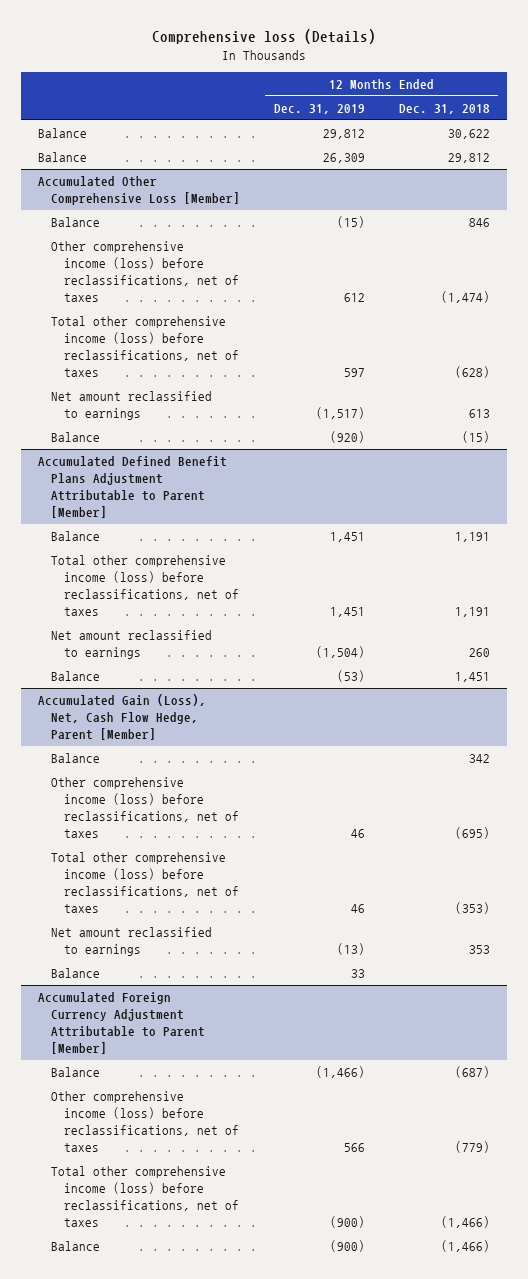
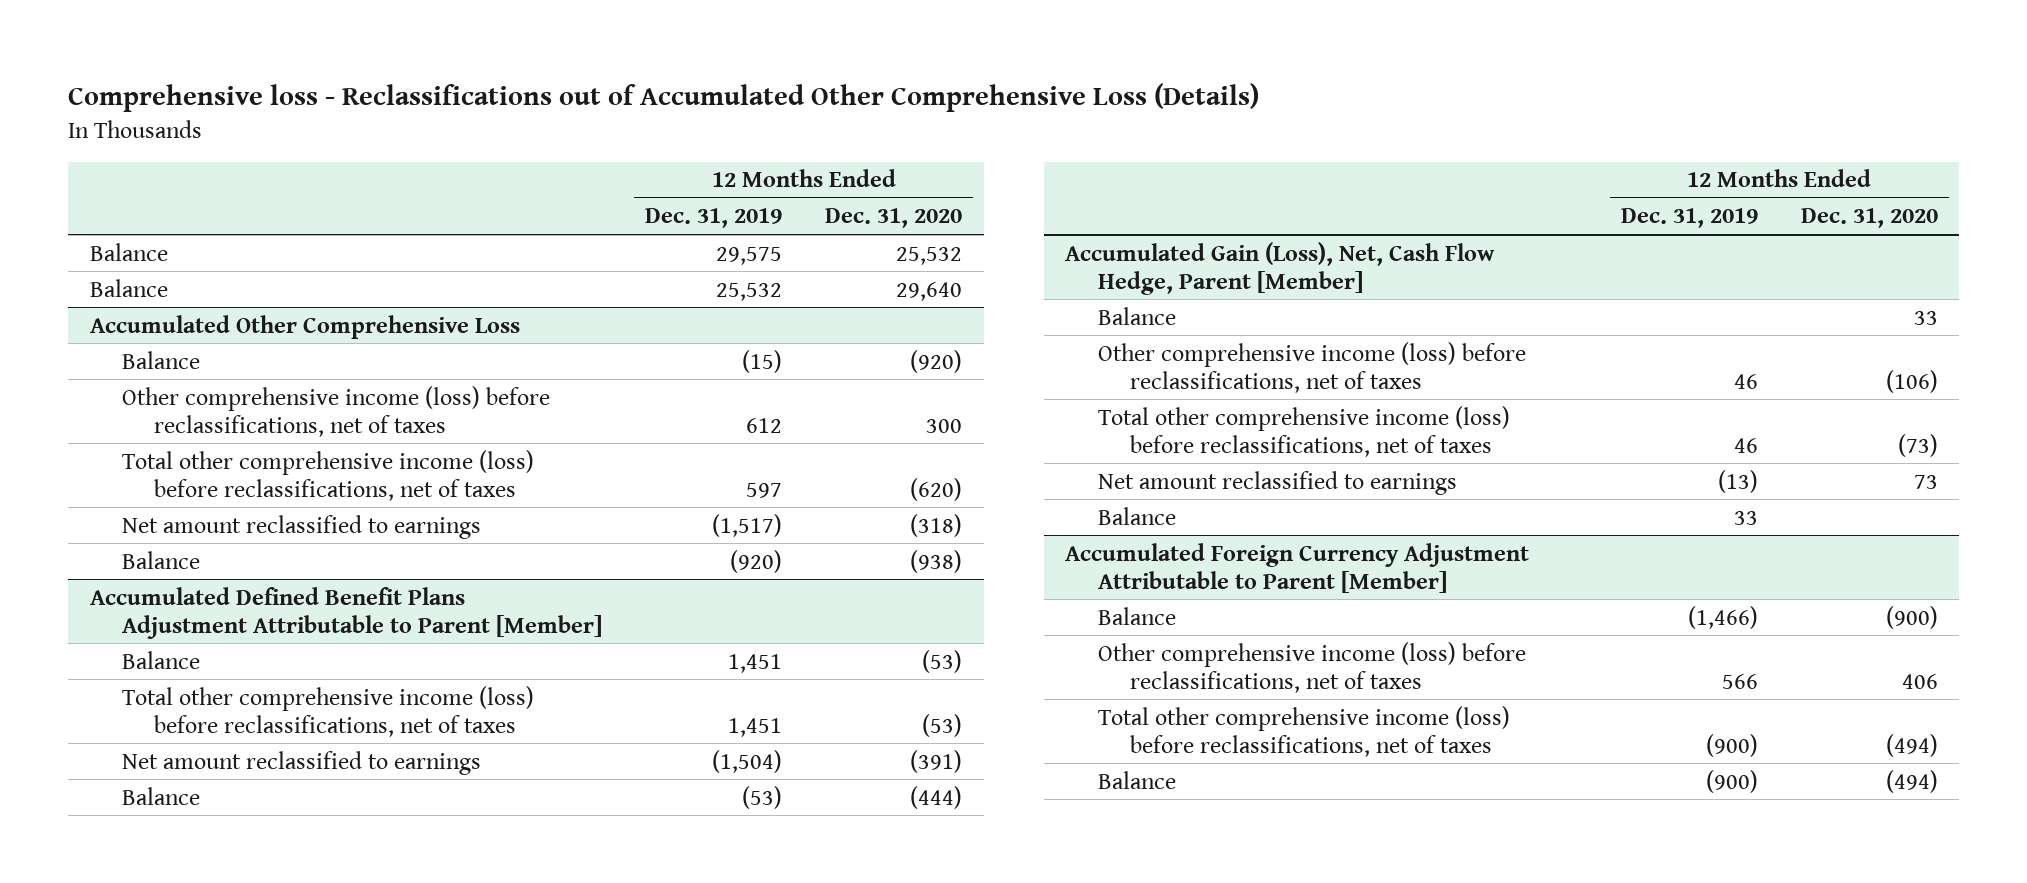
[151,29,376,45] Comprehensive loss (Details) -> [68,83,1260,113] Comprehensive loss - Reclassifications out of Accumulated Other Comprehensive Loss (Details)
[398,104,490,115] Dec. 31, 2018 -> none
none -> [825,208,963,229] Dec. 31, 2020
[322,129,365,140] 29,812 -> [716,246,783,265] 29,575
[322,153,365,164] 26,309 -> [716,282,783,301] 25,532
[37,176,241,206] Accumulated Other Comprehensive Loss [Member] -> [89,314,520,339] Accumulated Other Comprehensive Loss

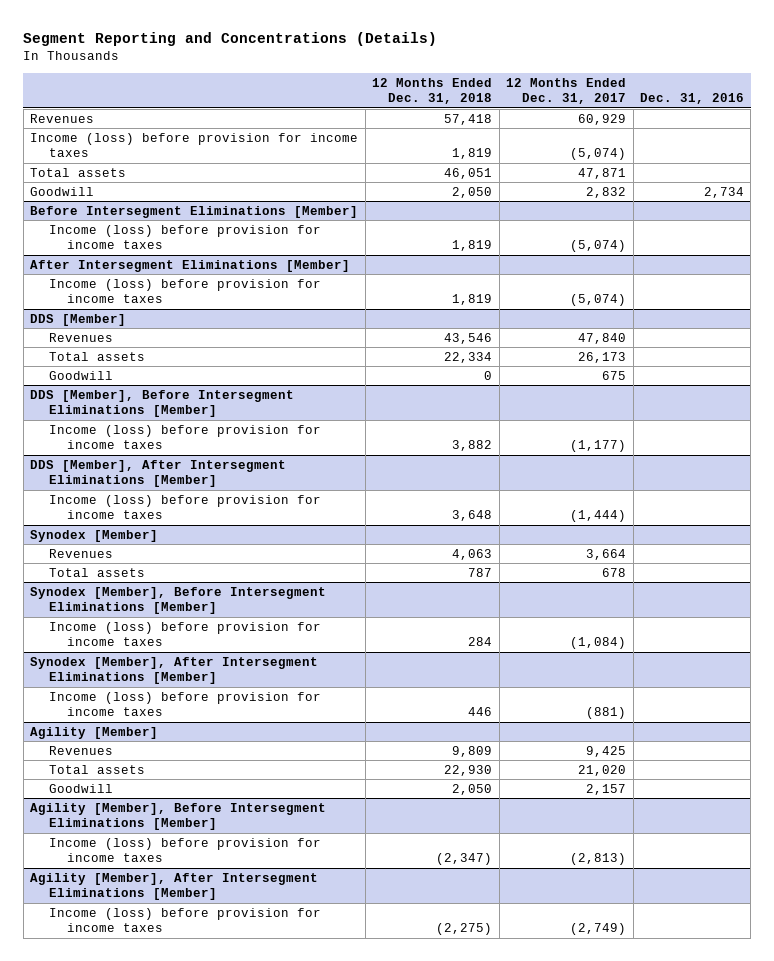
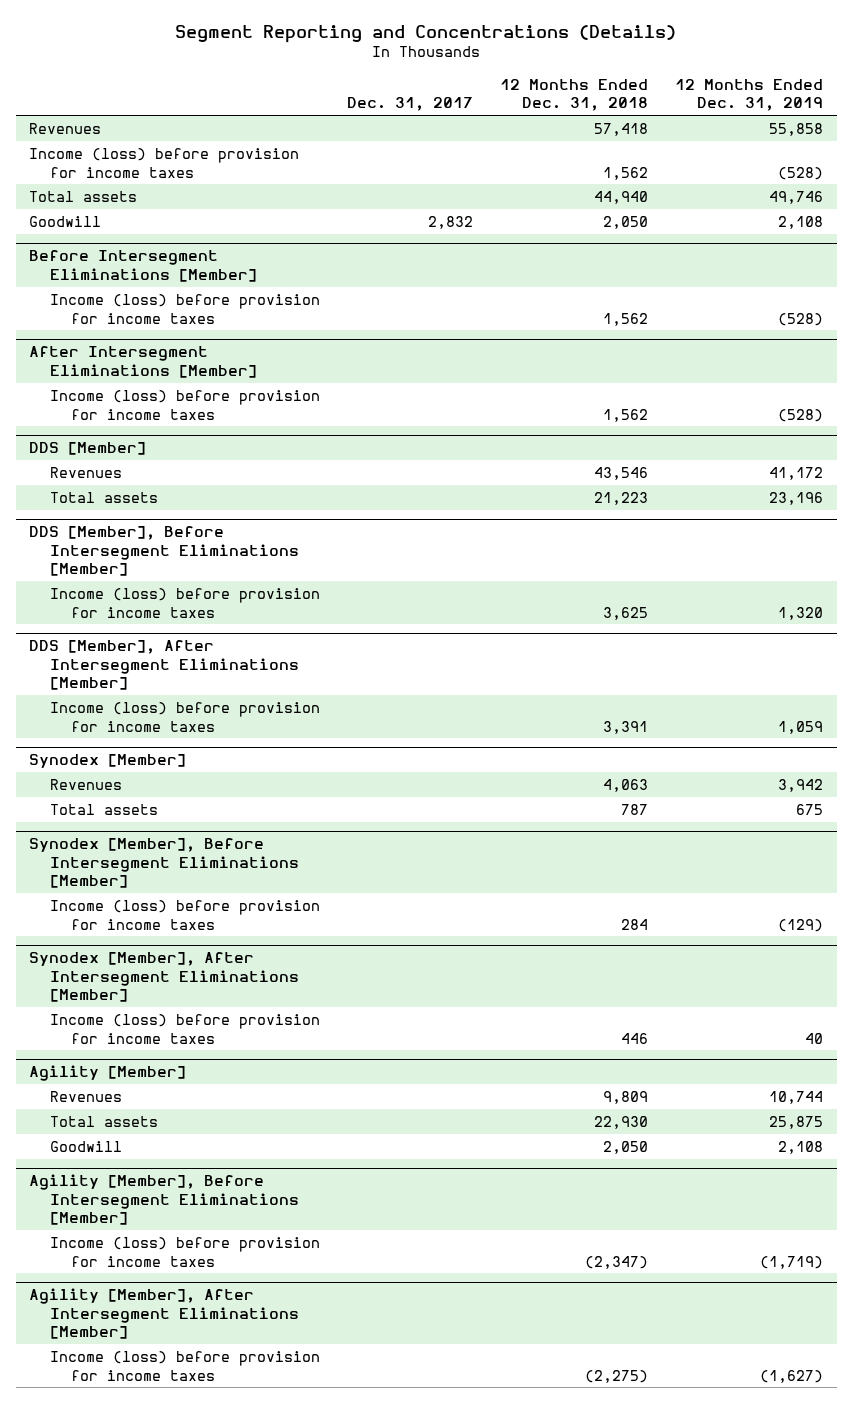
[506,77,627,105] 12 Months Ended Dec. 31, 2017 -> none
[639,93,744,105] Dec. 31, 2016 -> none
none -> [346,97,473,112] Dec. 31, 2017
none -> [675,78,824,112] 12 Months Ended Dec. 31, 2019
[452,148,493,160] 1,819 -> [603,166,649,180] 1,562
[444,167,493,179] 46,051 -> [594,190,649,204] 44,940
[452,240,493,252] 1,819 -> [603,312,649,326] 1,562
[452,294,493,306] 1,819 -> [603,408,649,422] 1,562
[48,370,113,380] Goodwill -> none
[444,351,493,363] 22,334 -> [594,491,649,505] 21,223
[452,440,493,452] 3,882 -> [603,606,649,620] 3,625
[452,510,493,522] 3,648 -> [603,720,649,734] 3,391

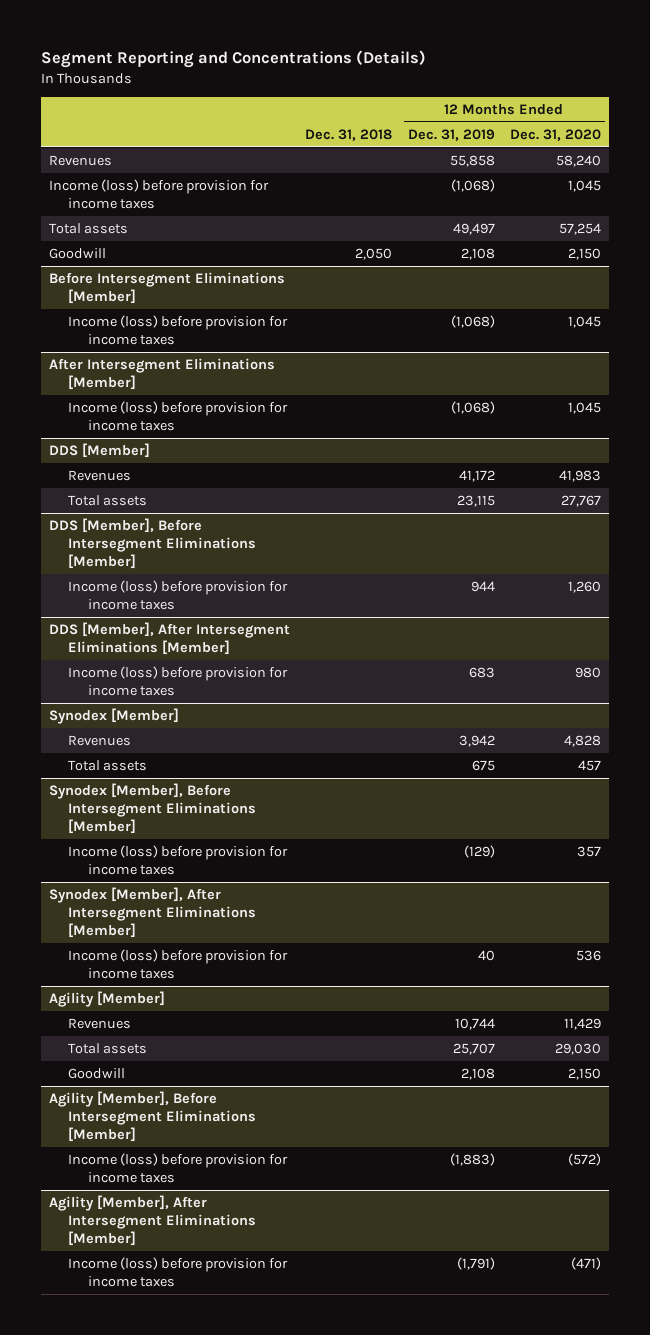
[346,97,473,112] Dec. 31, 2017 -> none
[500,78,649,112] 12 Months Ended Dec. 31, 2018 -> none
none -> [305,128,393,141] Dec. 31, 2018
none -> [509,128,601,141] Dec. 31, 2020
[778,166,824,180] (528) -> [450,178,495,192] (1,068)
[769,190,824,204] 49,746 -> [452,222,495,235] 49,497
[778,312,824,326] (528) -> [450,314,495,328] (1,068)
[778,408,824,422] (528) -> [450,400,495,414] (1,068)
[769,491,824,505] 23,196 -> [456,494,495,507] 23,115
[778,606,824,620] 1,320 -> [470,580,495,592] 944
[778,720,824,734] 1,059 -> [468,666,495,678] 683
[769,1115,824,1129] 25,875 -> [452,1042,495,1055] 25,707
[760,1255,824,1269] (1,719) -> [449,1152,495,1166] (1,883)
[760,1369,824,1383] (1,627) -> [456,1256,495,1270] (1,791)

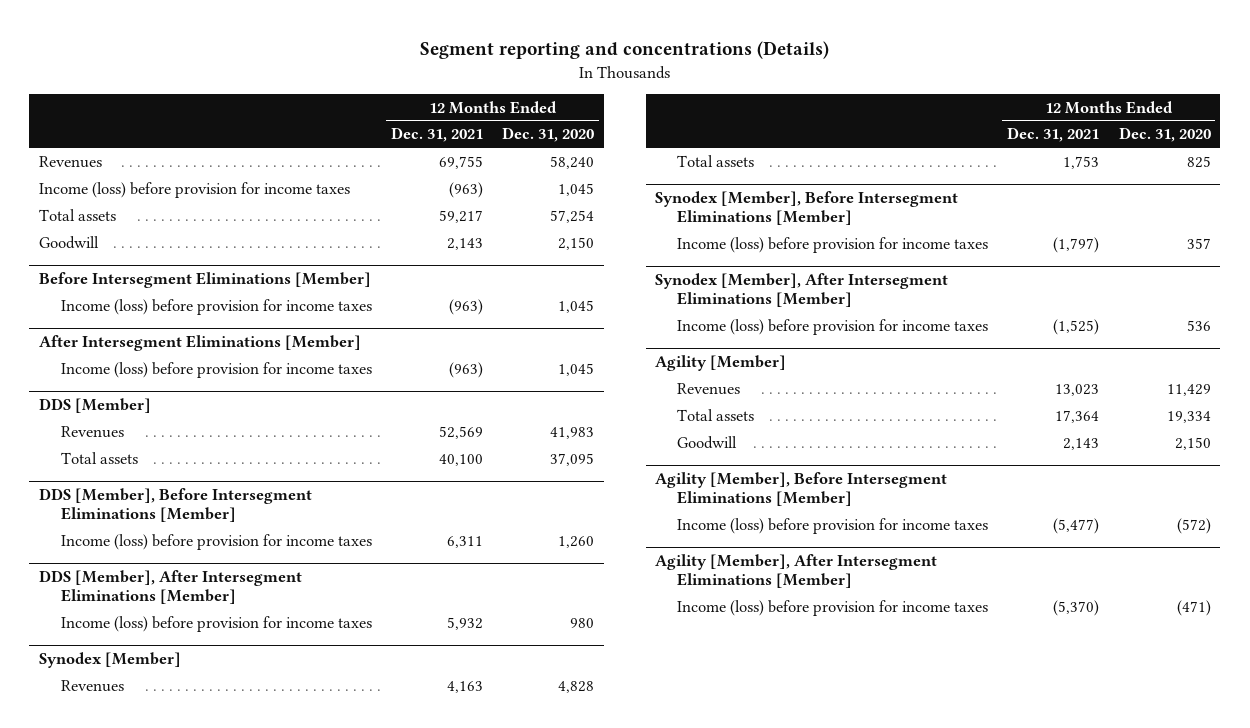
[41,50,427,69] Segment Reporting and Concentrations (Details) -> [419,41,829,60] Segment reporting and concentrations (Details)
[305,128,393,141] Dec. 31, 2018 -> none
[407,128,495,141] Dec. 31, 2019 -> none
none -> [391,127,484,143] Dec. 31, 2021
[560,494,601,507] 27,767 -> [550,452,595,466] 37,095
[577,759,601,771] 457 -> [1186,155,1211,168] 825
[554,1042,601,1055] 29,030 -> [1166,410,1211,423] 19,334

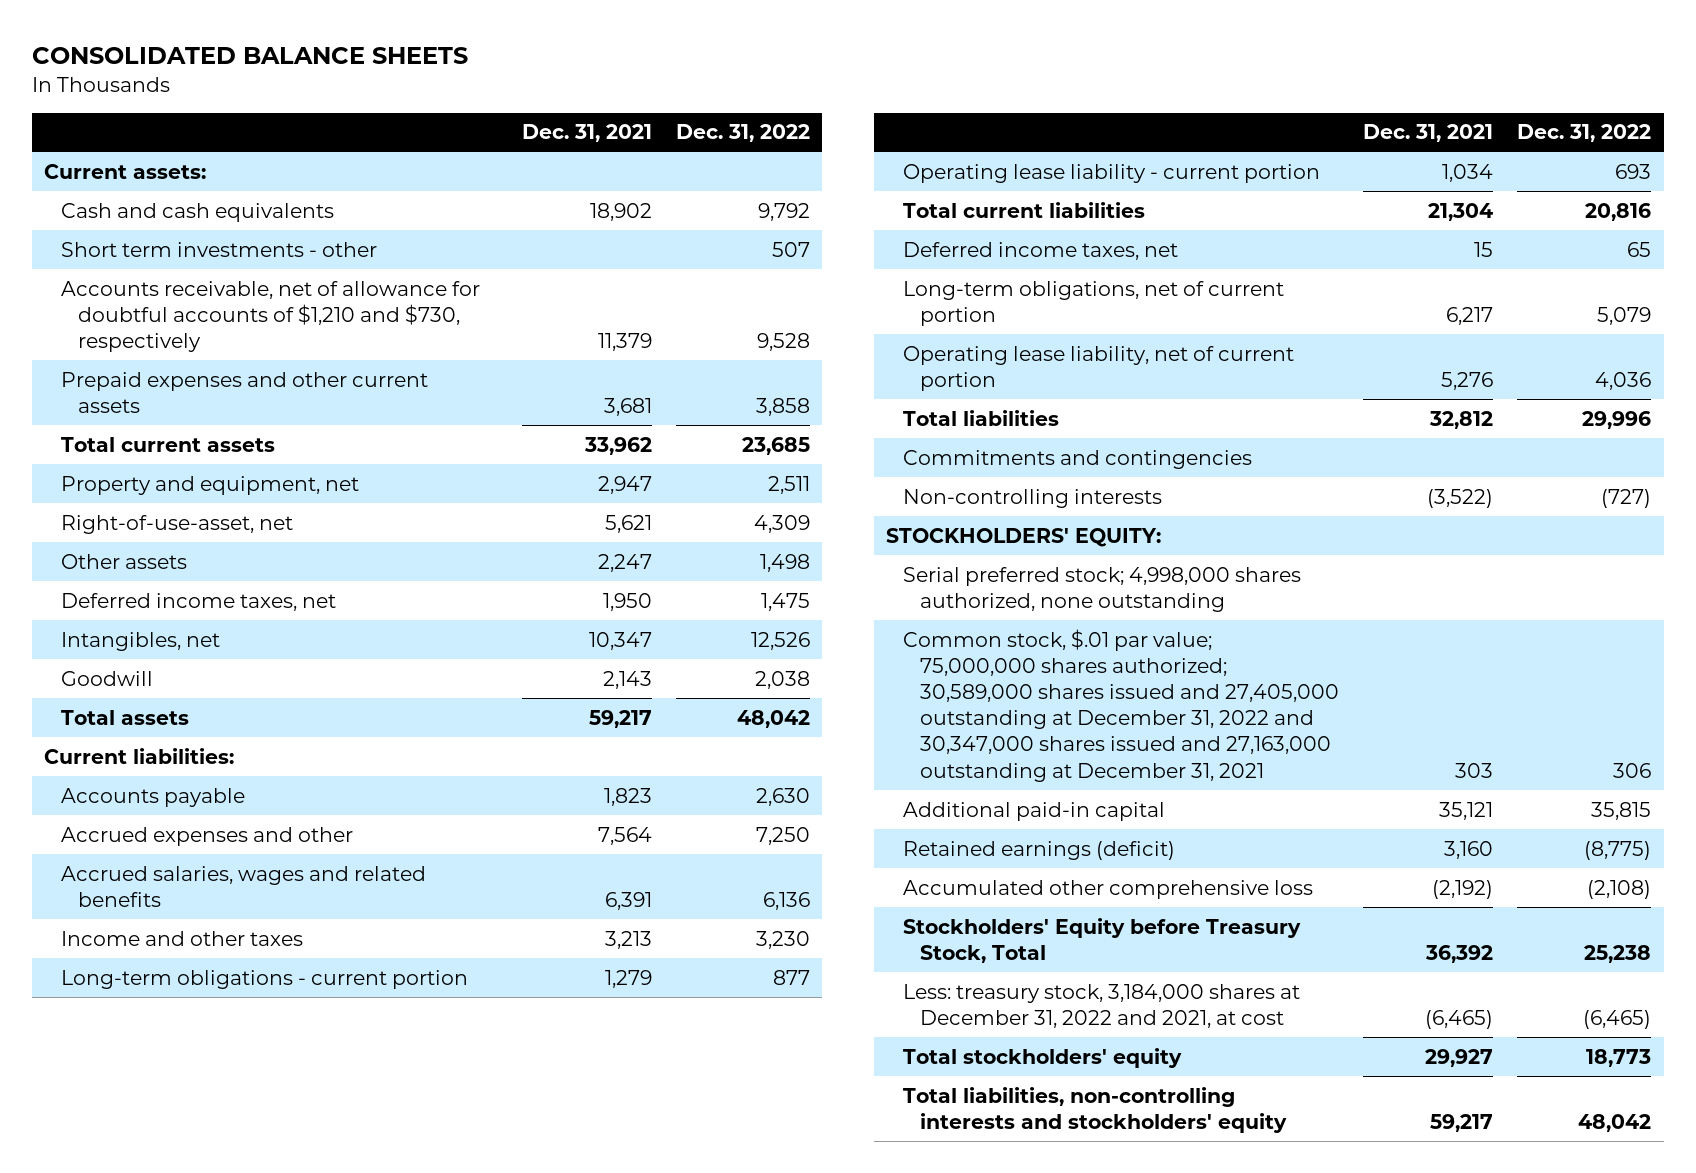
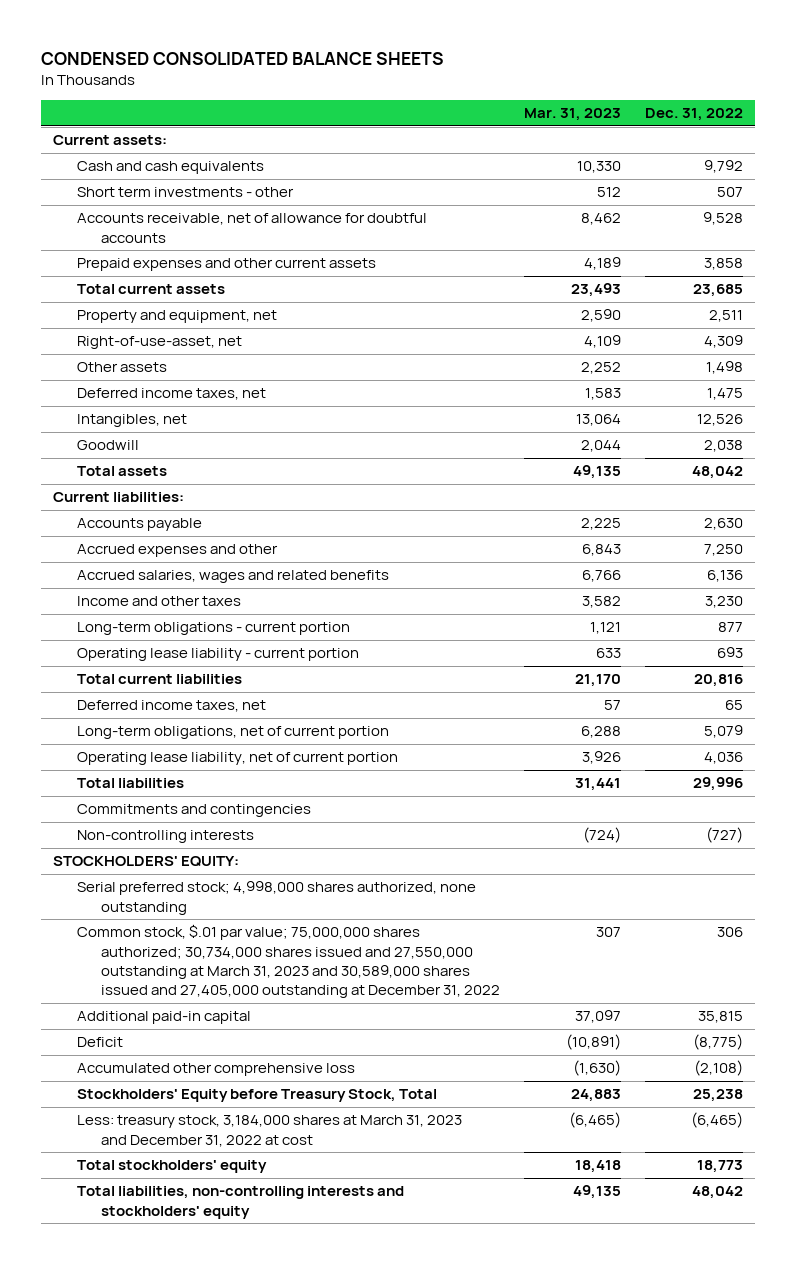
[32,47,469,65] CONSOLIDATED BALANCE SHEETS -> [41,51,445,65] CONDENSED CONSOLIDATED BALANCE SHEETS
[521,124,652,143] Dec. 31, 2021 -> none
none -> [523,108,621,122] Mar. 31, 2023
[61,280,481,353] Accounts receivable, net of allowance for doubtful accounts of $1,210 and $730, respectively -> [77,213,428,243] Accounts receivable, net of allowance for doubtful accounts
[902,628,1340,782] Common stock, $.01 par value; 75,000,000 shares authorized; 30,589,000 shares issued and 27,405,000 outstanding at December 31, 2022 and 30,347,000 shares issued and 27,163,000 outstanding at December 31, 2021 -> [77,924,500,999] Common stock, $.01 par value; 75,000,000 shares authorized; 30,734,000 shares issued and 27,550,000 outstanding at March 31, 2023 and 30,589,000 shares issued and 27,405,000 outstanding at December 31, 2022
[902,840,1175,860] Retained earnings (deficit) -> [77,1037,124,1048] Deficit
[902,983,1300,1028] Less: treasury stock, 3,184,000 shares at December 31, 2022 and 2021, at cost -> [77,1115,463,1147] Less: treasury stock, 3,184,000 shares at March 31, 2023 and December 31, 2022 at cost

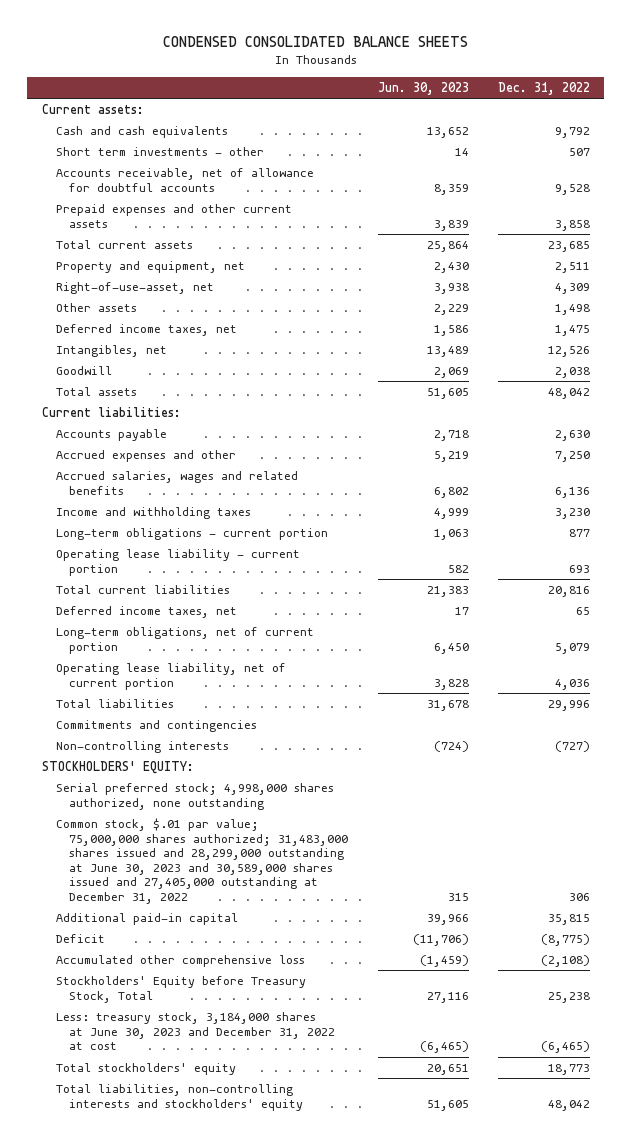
[523,108,621,122] Mar. 31, 2023 -> none
none -> [377,81,469,95] Jun. 30, 2023
[77,596,242,607] Income and other taxes -> [55,507,251,520] Income and withholding taxes
[77,924,500,999] Common stock, $.01 par value; 75,000,000 shares authorized; 30,734,000 shares issued and 27,550,000 outstanding at March 31, 2023 and 30,589,000 shares issued and 27,405,000 outstanding at December 31, 2022 -> [55,818,349,904] Common stock, $.01 par value; 75,000,000 shares authorized; 31,483,000 shares issued and 28,299,000 outstanding at June 30, 2023 and 30,589,000 shares issued and 27,405,000 outstanding at December 31, 2022
[77,1115,463,1147] Less: treasury stock, 3,184,000 shares at March 31, 2023 and December 31, 2022 at cost -> [55,1012,336,1051] Less: treasury stock, 3,184,000 shares at June 30, 2023 and December 31, 2022 at cost

